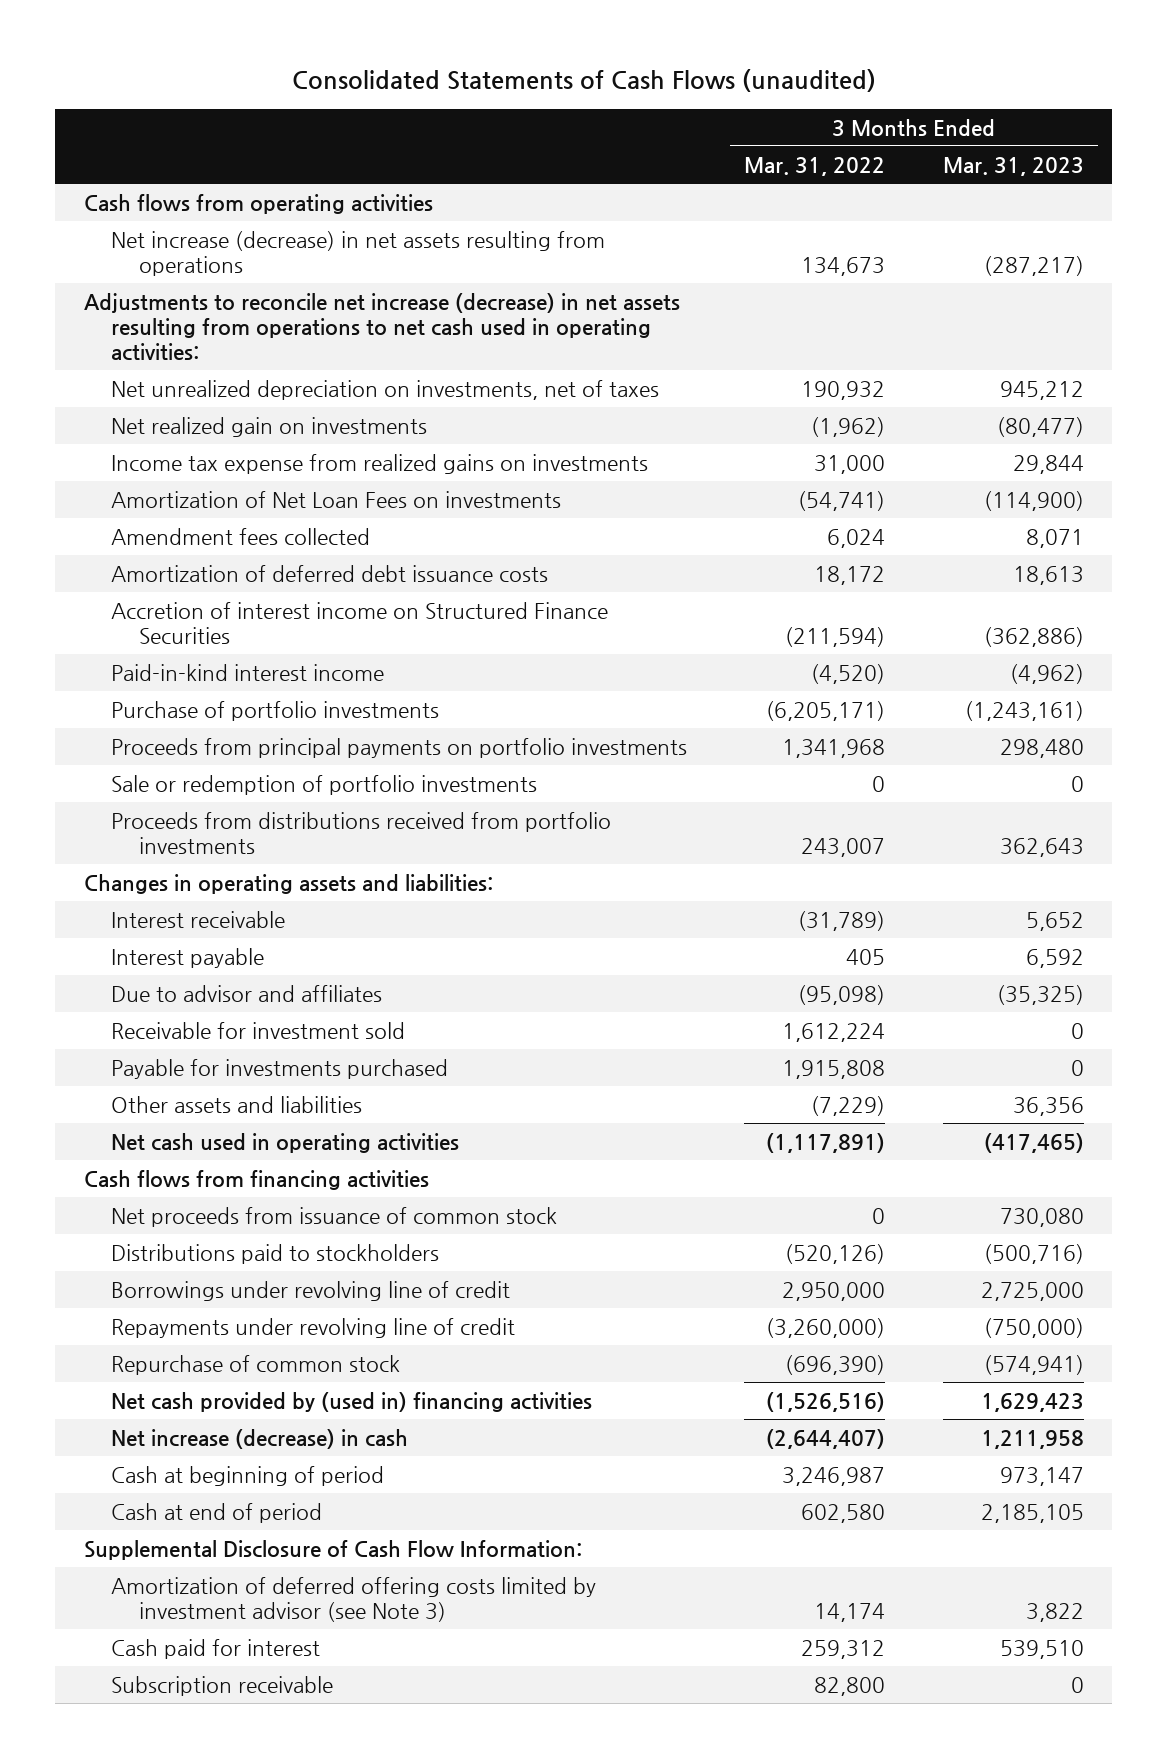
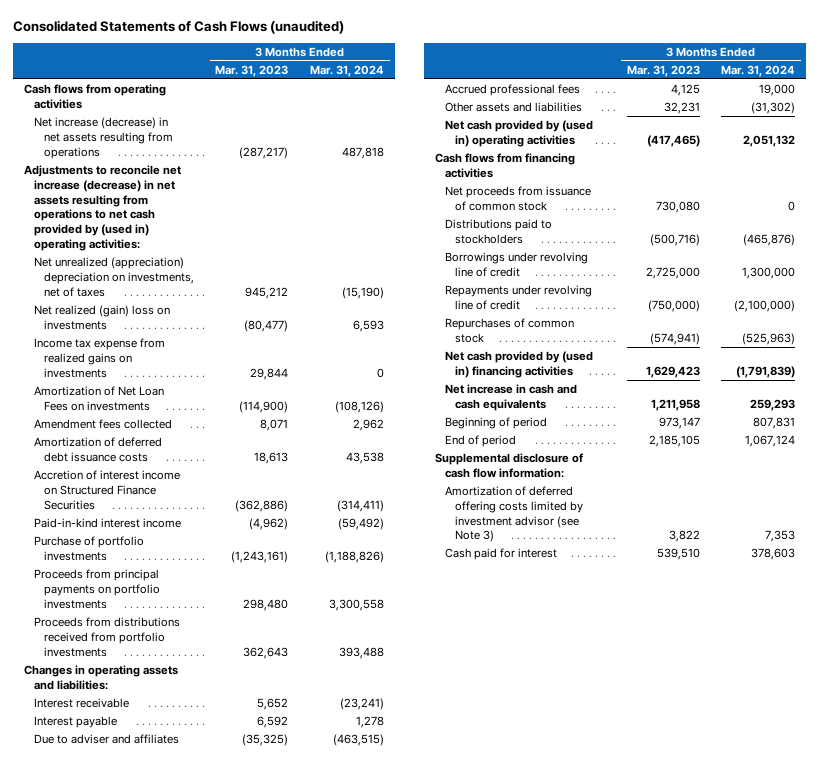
[744,156,886,176] Mar. 31, 2022 -> none
none -> [310,64,385,77] Mar. 31, 2024
[83,292,680,361] Adjustments to reconcile net increase (decrease) in net assets resulting from operations to net cash used in operating activities: -> [23,165,181,251] Adjustments to reconcile net increase (decrease) in net assets resulting from operations to net cash provided by (used in) operating activities:
[111,379,660,400] Net unrealized depreciation on investments, net of taxes -> [33,257,194,297] Net unrealized (appreciation) depreciation on investments, net of taxes
[111,416,428,437] Net realized gain on investments -> [33,305,170,330] Net realized (gain) loss on investments
[111,774,538,795] Sale or redemption of portfolio investments -> none
[111,1021,406,1039] Receivable for investment sold -> none
[111,1058,449,1079] Payable for investments purchased -> none
[111,984,383,1002] Due to advisor and affiliates -> [33,734,179,745] Due to adviser and affiliates
none -> [444,84,580,97] Accrued professional fees
[1012,1096,1084,1116] 36,356 -> [663,102,700,115] 32,231
[111,1132,460,1153] Net cash used in operating activities -> [444,120,593,147] Net cash provided by (used in) operating activities
[111,1354,401,1375] Repurchase of common stock -> [444,318,574,343] Repurchases of common stock
[111,1428,409,1449] Net increase (decrease) in cash -> [444,384,577,411] Net increase in cash and cash equivalents
[111,1465,385,1486] Cash at beginning of period -> [444,417,547,430] Beginning of period
[111,1502,323,1523] Cash at end of period -> [444,435,516,448] End of period
[83,1539,582,1560] Supplemental Disclosure of Cash Flow Information: -> [434,453,583,478] Supplemental disclosure of cash flow information:
[111,1675,334,1696] Subscription receivable -> none

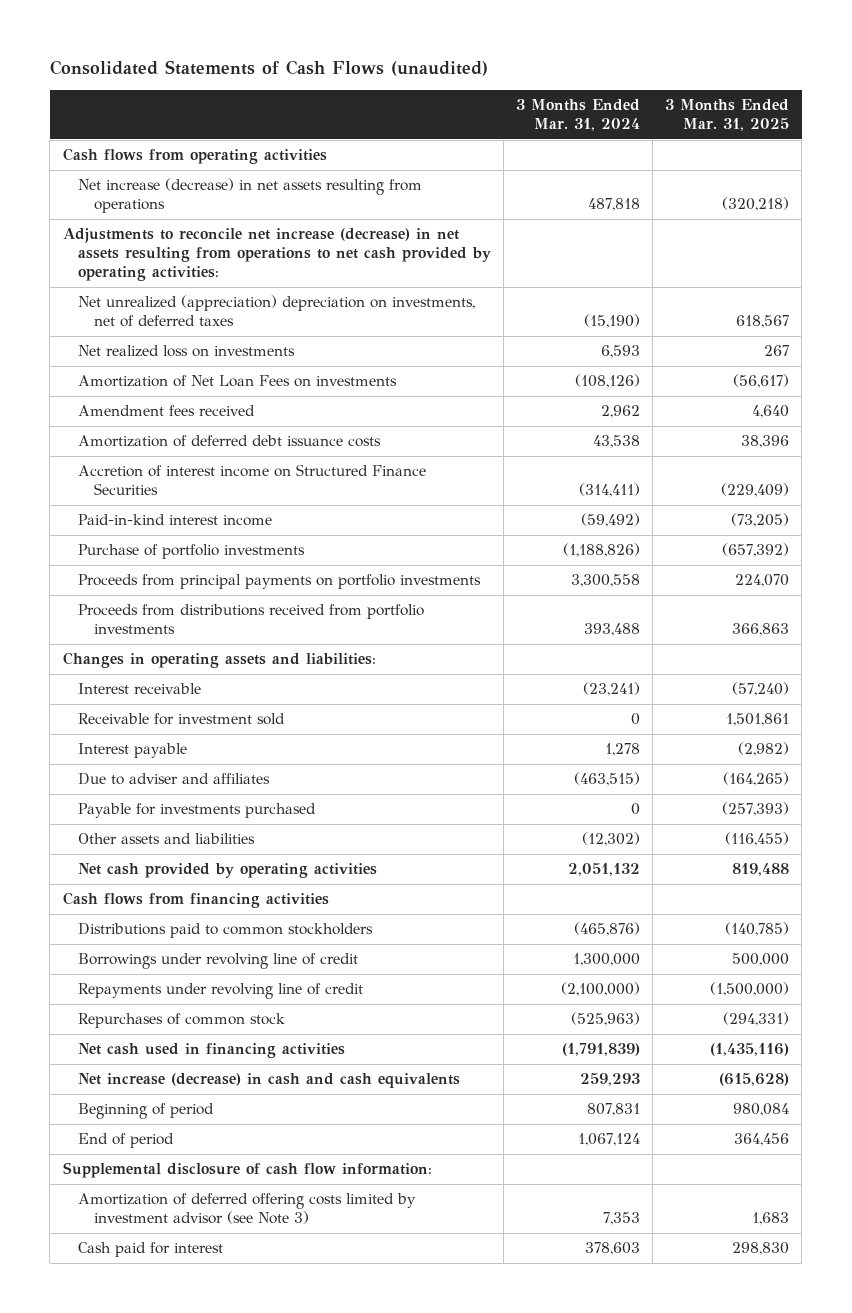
[215,64,289,77] Mar. 31, 2023 -> none
none -> [665,99,790,132] 3 Months Ended Mar. 31, 2025
[33,338,165,378] Income tax expense from realized gains on investments -> none
[23,165,181,251] Adjustments to reconcile net increase (decrease) in net assets resulting from operations to net cash provided by (used in) operating activities: -> [62,228,492,282] Adjustments to reconcile net increase (decrease) in net assets resulting from operations to net cash provided by operating activities:
[33,257,194,297] Net unrealized (appreciation) depreciation on investments, net of taxes -> [78,295,476,328] Net unrealized (appreciation) depreciation on investments, net of deferred taxes
[33,305,170,330] Net realized (gain) loss on investments -> [78,345,296,358] Net realized loss on investments
[33,419,172,430] Amendment fees collected -> [78,405,256,417] Amendment fees received
none -> [78,713,286,726] Receivable for investment sold
[444,84,580,97] Accrued professional fees -> none
none -> [78,803,317,819] Payable for investments purchased
[751,102,796,115] (31,302) -> [582,832,641,847] (12,302)
[444,120,593,147] Net cash provided by (used in) operating activities -> [78,863,378,879] Net cash provided by operating activities
[444,186,591,211] Net proceeds from issuance of common stock -> none
[444,219,552,244] Distributions paid to stockholders -> [78,923,374,939] Distributions paid to common stockholders
[444,351,593,378] Net cash provided by (used in) financing activities -> [78,1043,346,1059] Net cash used in financing activities
[444,384,577,411] Net increase in cash and cash equivalents -> [78,1073,461,1089] Net increase (decrease) in cash and cash equivalents

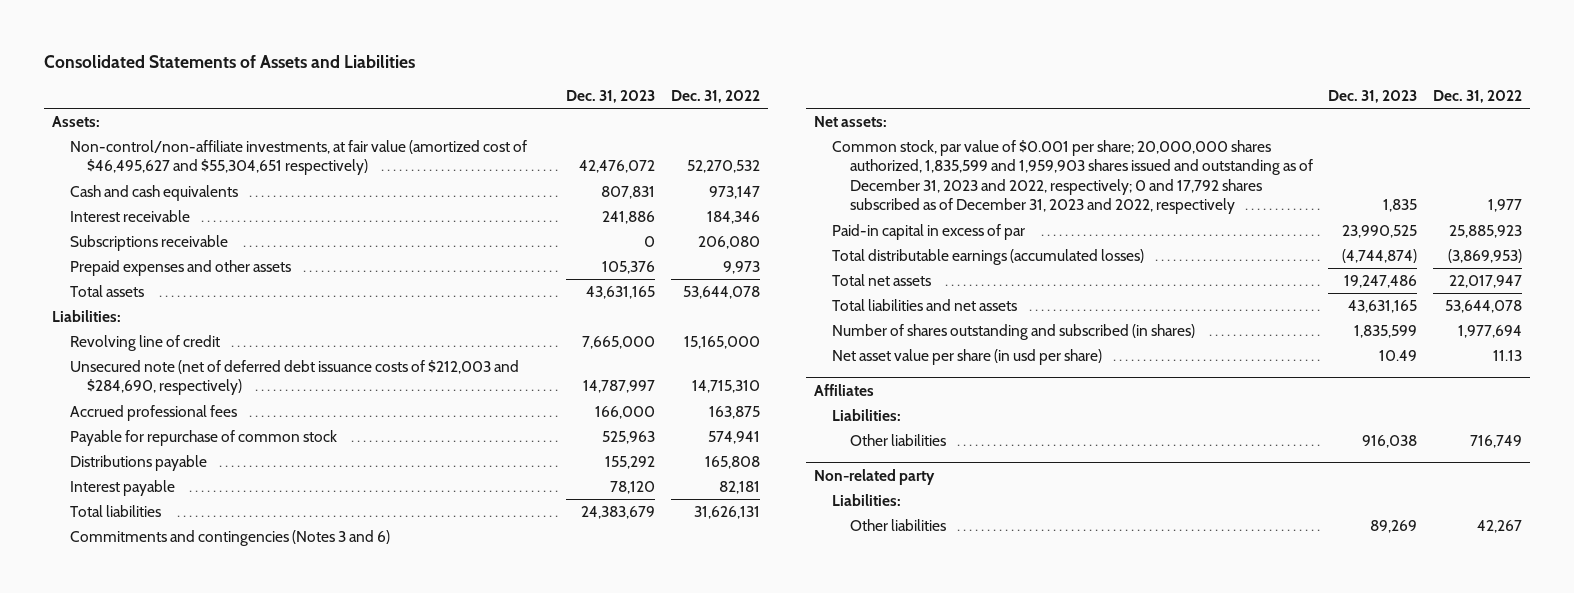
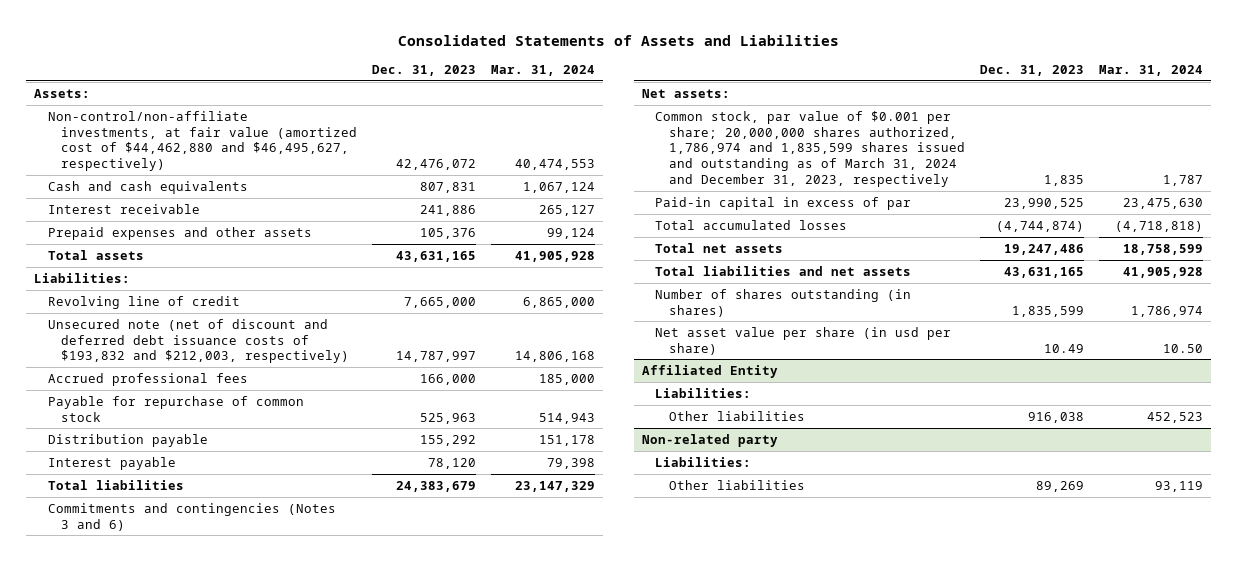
[671,90,761,104] Dec. 31, 2022 -> none
none -> [491,65,596,77] Mar. 31, 2024
[69,140,527,176] Non-control/non-affiliate investments, at fair value (amortized cost of $46,495,627 and $55,304,651 respectively) -> [47,110,358,172] Non-control/non-affiliate investments, at fair value (amortized cost of $44,462,880 and $46,495,627, respectively)
[69,235,228,252] Subscriptions receivable -> none
[69,360,519,396] Unsecured note (net of deferred debt issuance costs of $212,003 and $284,690, respectively) -> [47,318,350,364] Unsecured note (net of discount and deferred debt issuance costs of $193,832 and $212,003, respectively)
[69,455,207,472] Distributions payable -> [47,433,208,447] Distribution payable
[831,140,1313,215] Common stock, par value of $0.001 per share; 20,000,000 shares authorized, 1,835,599 and 1,959,903 shares issued and outstanding as of December 31, 2023 and 2022, respectively; 0 and 17,792 shares subscribed as of December 31, 2023 and 2022, respectively -> [655,110,965,187] Common stock, par value of $0.001 per share; 20,000,000 shares authorized, 1,786,974 and 1,835,599 shares issued and outstanding as of March 31, 2024 and December 31, 2023, respectively
[831,249,1144,266] Total distributable earnings (accumulated losses) -> [655,219,848,230] Total accumulated losses
[831,324,1195,341] Number of shares outstanding and subscribed (in shares) -> [655,288,912,317] Number of shares outstanding (in shares)
[813,383,874,396] Affiliates -> [641,364,778,378] Affiliated Entity

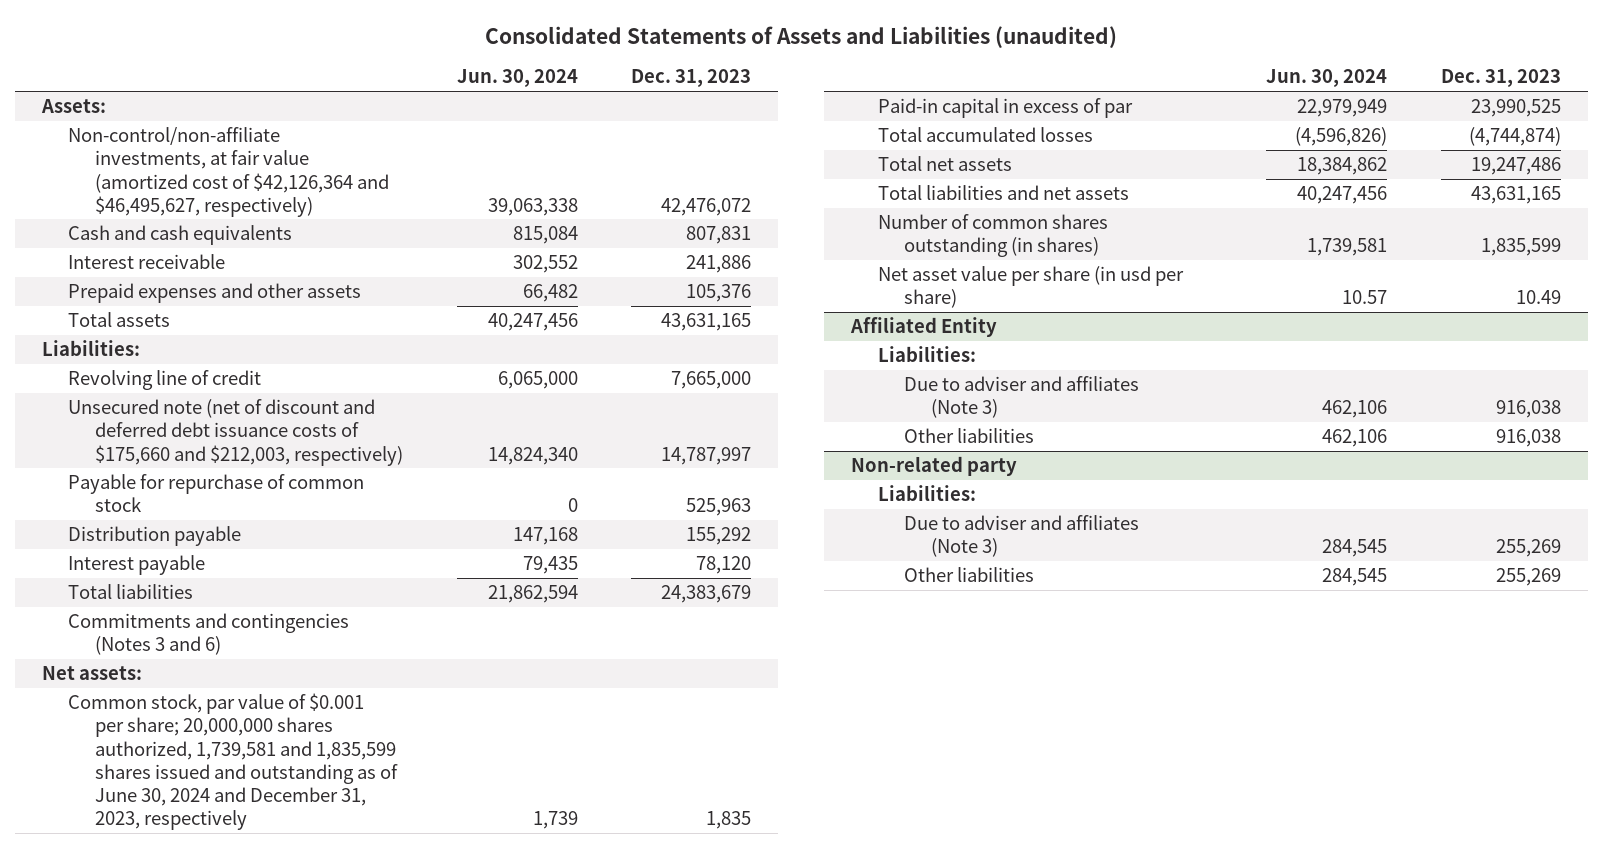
[397,34,839,46] Consolidated Statements of Assets and Liabilities -> [485,25,1118,48] Consolidated Statements of Assets and Liabilities (unaudited)
[491,65,596,77] Mar. 31, 2024 -> none
none -> [456,69,578,88] Jun. 30, 2024
[47,110,358,172] Non-control/non-affiliate investments, at fair value (amortized cost of $44,462,880 and $46,495,627, respectively) -> [68,127,389,217] Non-control/non-affiliate investments, at fair value (amortized cost of $42,126,364 and $46,495,627, respectively)
[47,372,248,386] Accrued professional fees -> none
[47,318,350,364] Unsecured note (net of discount and deferred debt issuance costs of $193,832 and $212,003, respectively) -> [68,399,403,466] Unsecured note (net of discount and deferred debt issuance costs of $175,660 and $212,003, respectively)
[655,110,965,187] Common stock, par value of $0.001 per share; 20,000,000 shares authorized, 1,786,974 and 1,835,599 shares issued and outstanding as of March 31, 2024 and December 31, 2023, respectively -> [68,693,398,831] Common stock, par value of $0.001 per share; 20,000,000 shares authorized, 1,739,581 and 1,835,599 shares issued and outstanding as of June 30, 2024 and December 31, 2023, respectively
[655,288,912,317] Number of shares outstanding (in shares) -> [877,214,1108,258] Number of common shares outstanding (in shares)
none -> [904,376,1140,419] Due to adviser and affiliates (Note 3)
none -> [904,515,1140,558] Due to adviser and affiliates (Note 3)
[1035,480,1084,492] 89,269 -> [1495,568,1561,587] 255,269

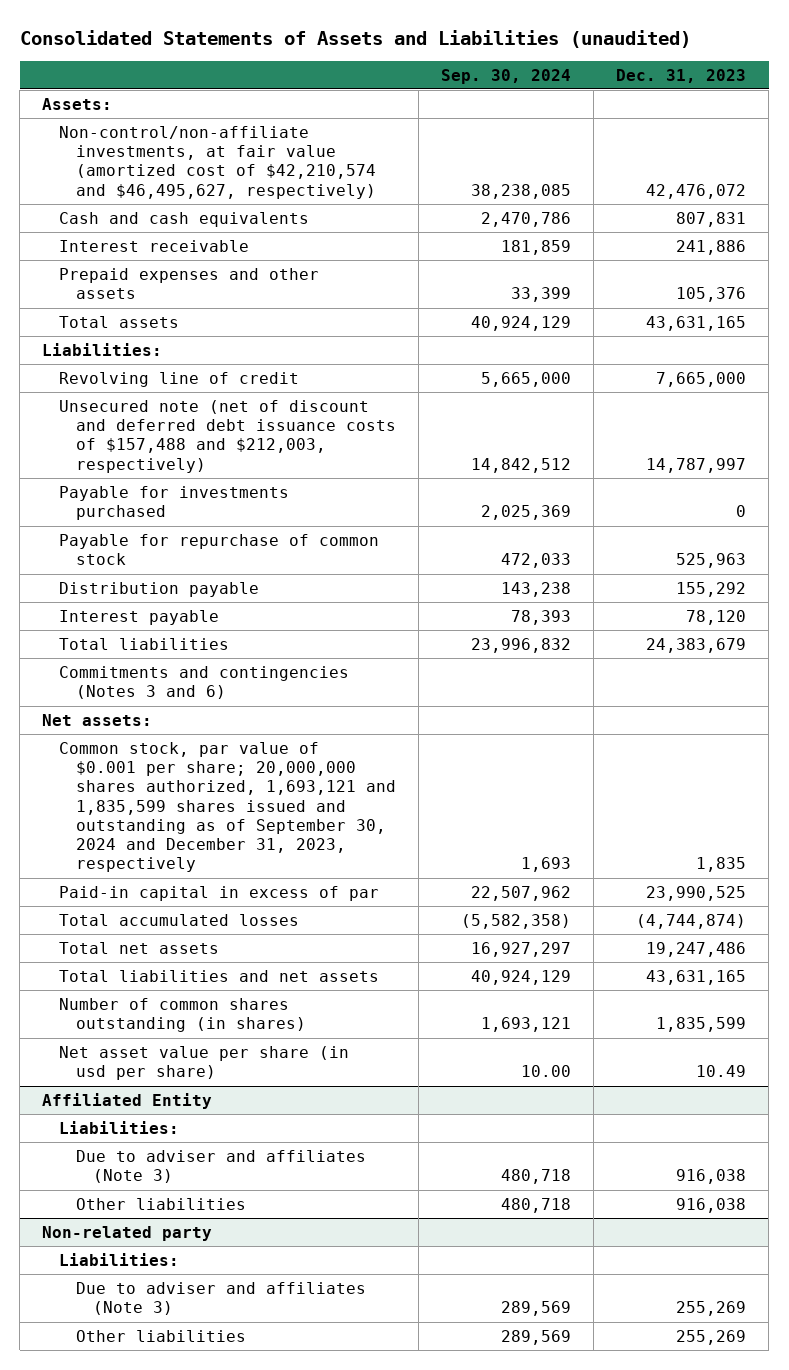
[456,69,578,88] Jun. 30, 2024 -> none
none -> [441,68,572,84] Sep. 30, 2024
[68,127,389,217] Non-control/non-affiliate investments, at fair value (amortized cost of $42,126,364 and $46,495,627, respectively) -> [59,126,377,199] Non-control/non-affiliate investments, at fair value (amortized cost of $42,210,574 and $46,495,627, respectively)
[68,399,403,466] Unsecured note (net of discount and deferred debt issuance costs of $175,660 and $212,003, respectively) -> [59,400,397,473] Unsecured note (net of discount and deferred debt issuance costs of $157,488 and $212,003, respectively)
none -> [59,486,290,521] Payable for investments purchased
[68,693,398,831] Common stock, par value of $0.001 per share; 20,000,000 shares authorized, 1,739,581 and 1,835,599 shares issued and outstanding as of June 30, 2024 and December 31, 2023, respectively -> [59,742,397,873] Common stock, par value of $0.001 per share; 20,000,000 shares authorized, 1,693,121 and 1,835,599 shares issued and outstanding as of September 30, 2024 and December 31, 2023, respectively

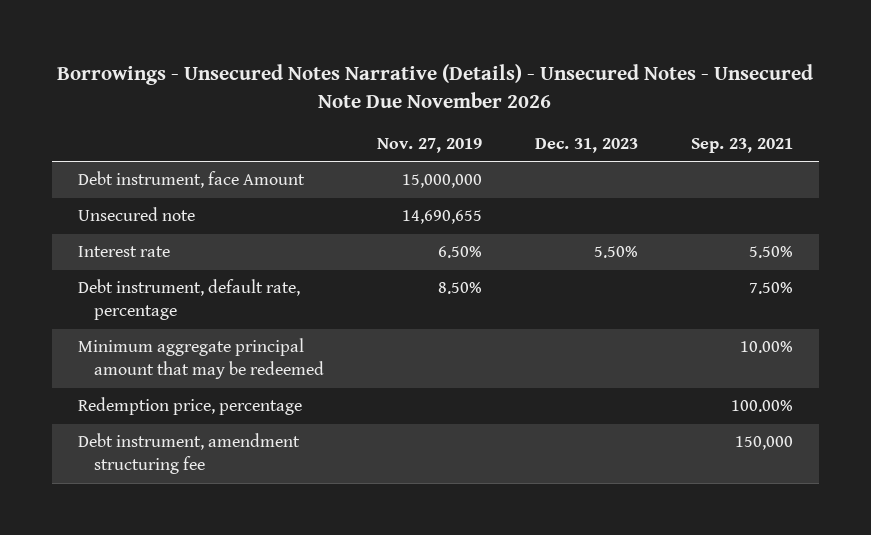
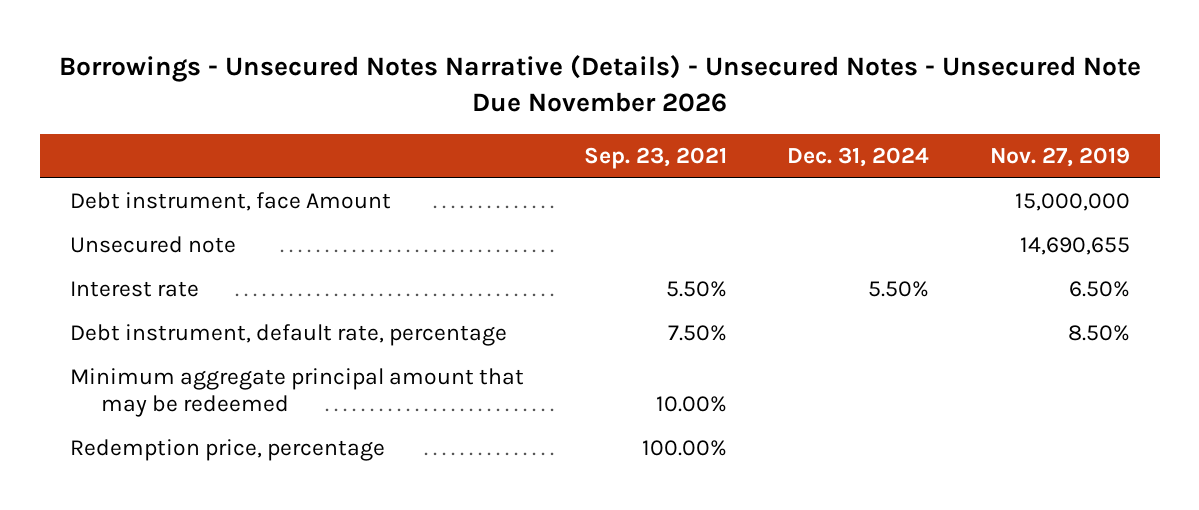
[534,137,638,153] Dec. 31, 2023 -> none
none -> [787,147,930,168] Dec. 31, 2024
[78,433,301,475] Debt instrument, amendment structuring fee -> none

